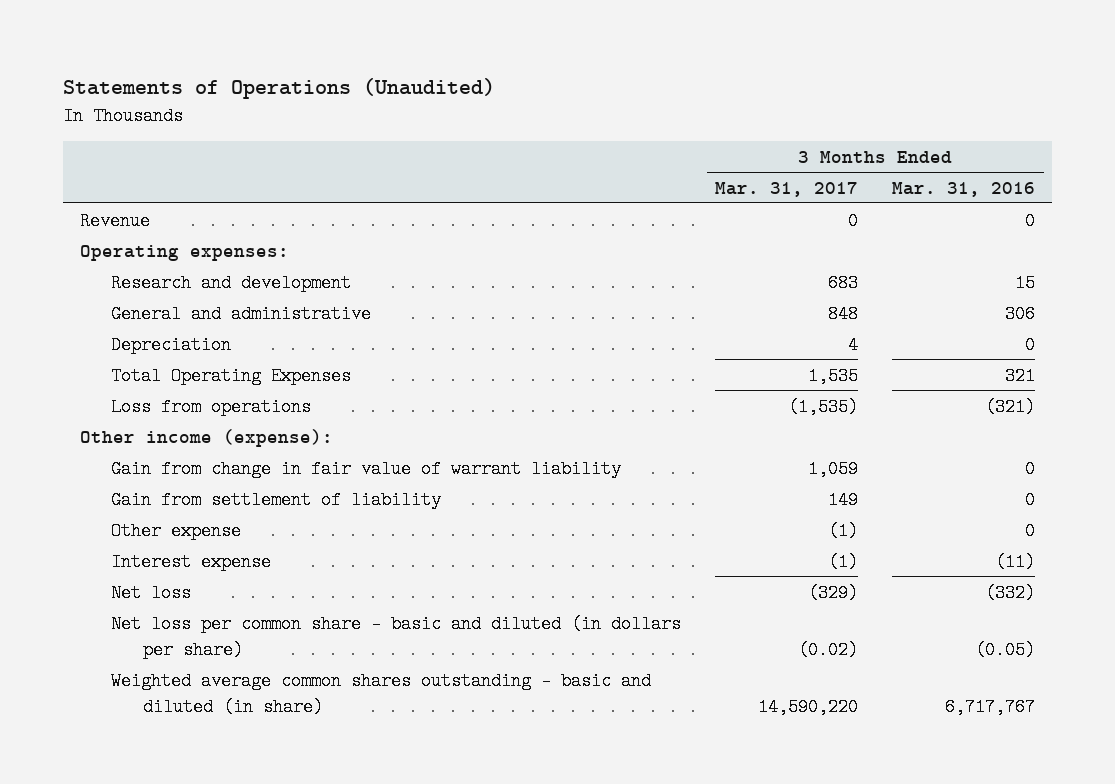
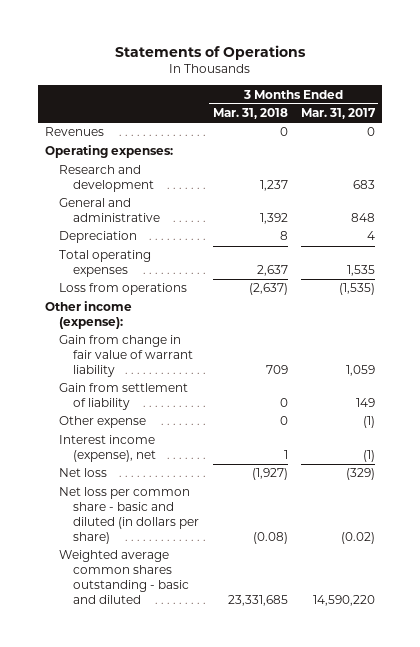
[63,78,496,100] Statements of Operations (Unaudited) -> [114,44,306,60] Statements of Operations
[892,181,1036,197] Mar. 31, 2016 -> none
none -> [212,108,288,120] Mar. 31, 2018
[79,211,150,230] Revenue -> [44,127,104,137] Revenues
[111,366,352,385] Total Operating Expenses -> [59,250,152,278] Total operating expenses
[111,552,272,571] Interest expense -> [59,435,157,463] Interest income (expense), net
[111,671,652,716] Weighted average common shares outstanding - basic and diluted (in share) -> [59,550,190,604] Weighted average common shares outstanding - basic and diluted

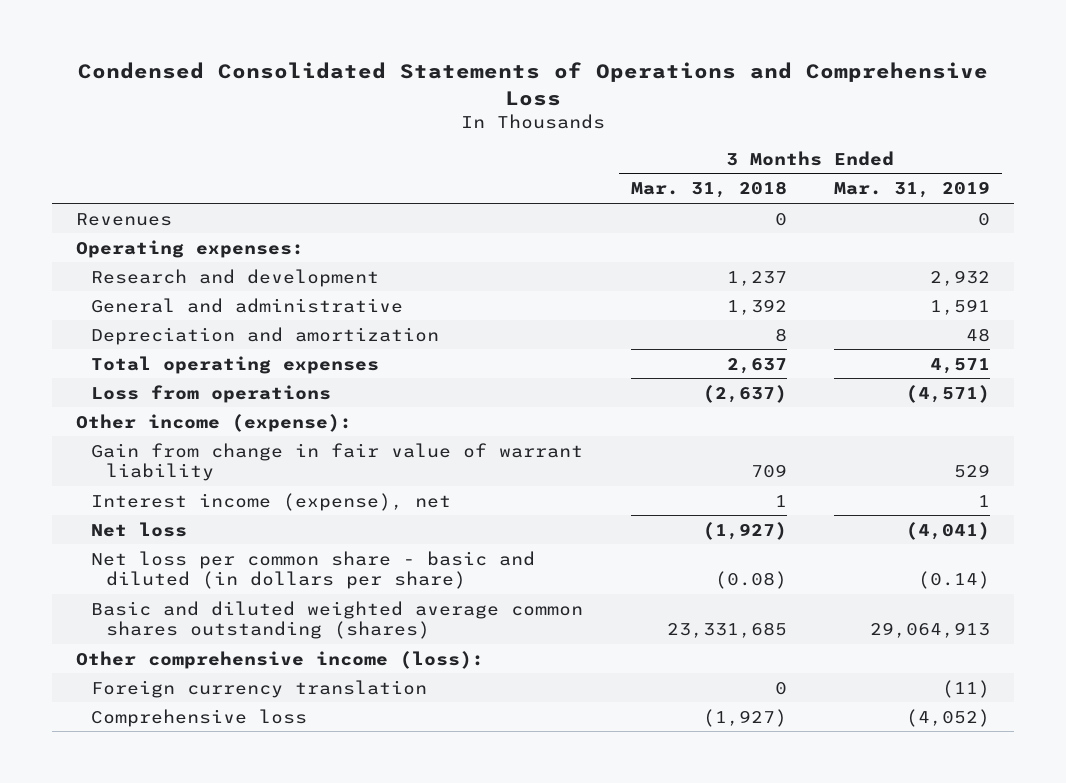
[114,44,306,60] Statements of Operations -> [78,62,989,106] Condensed Consolidated Statements of Operations and Comprehensive Loss
[300,108,376,120] Mar. 31, 2017 -> none
none -> [834,181,991,199] Mar. 31, 2019
[59,231,138,244] Depreciation -> [90,326,439,345] Depreciation and amortization
[59,383,189,411] Gain from settlement of liability -> none
[59,416,147,429] Other expense -> none
[59,550,190,604] Weighted average common shares outstanding - basic and diluted -> [90,600,583,639] Basic and diluted weighted average common shares outstanding (shares)
none -> [76,650,485,669] Other comprehensive income (loss):
none -> [90,679,427,698] Foreign currency translation
none -> [90,708,307,727] Comprehensive loss

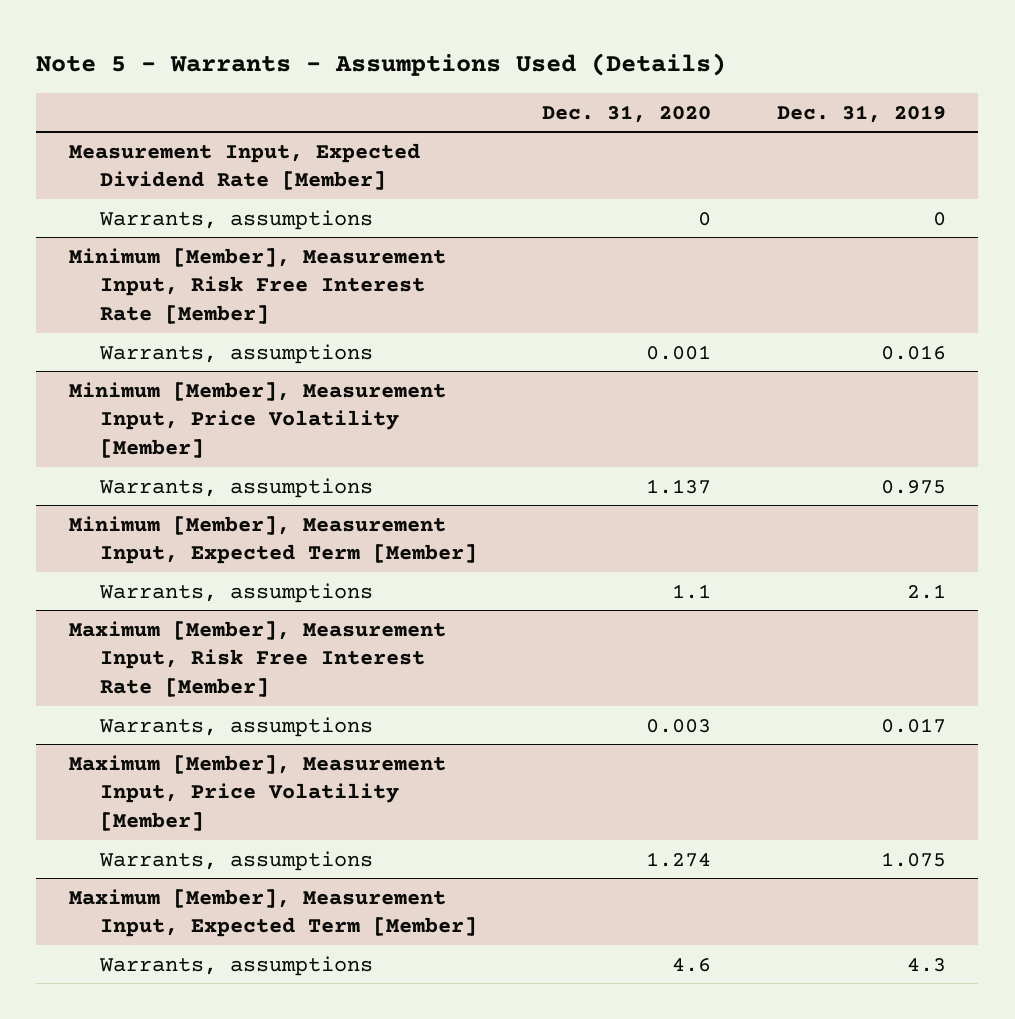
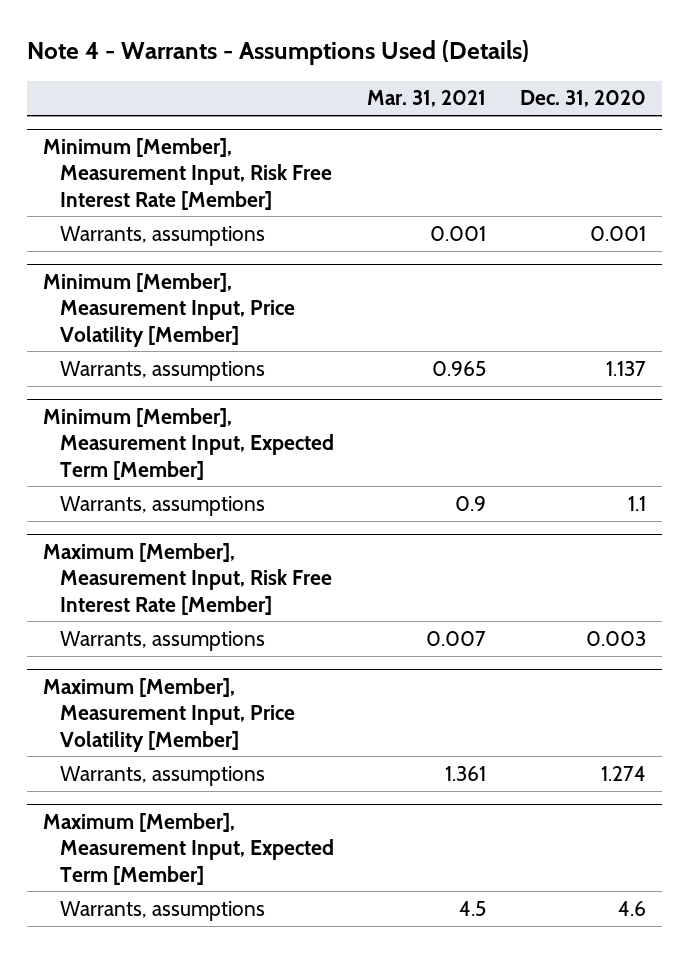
[36,52,727,76] Note 5 - Warrants - Assumptions Used (Details) -> [26,40,529,66] Note 4 - Warrants - Assumptions Used (Details)
[776,104,946,123] Dec. 31, 2019 -> none
none -> [367,90,487,108] Mar. 31, 2021
[69,142,421,191] Measurement Input, Expected Dividend Rate [Member] -> none
[99,209,374,230] Warrants, assumptions -> none

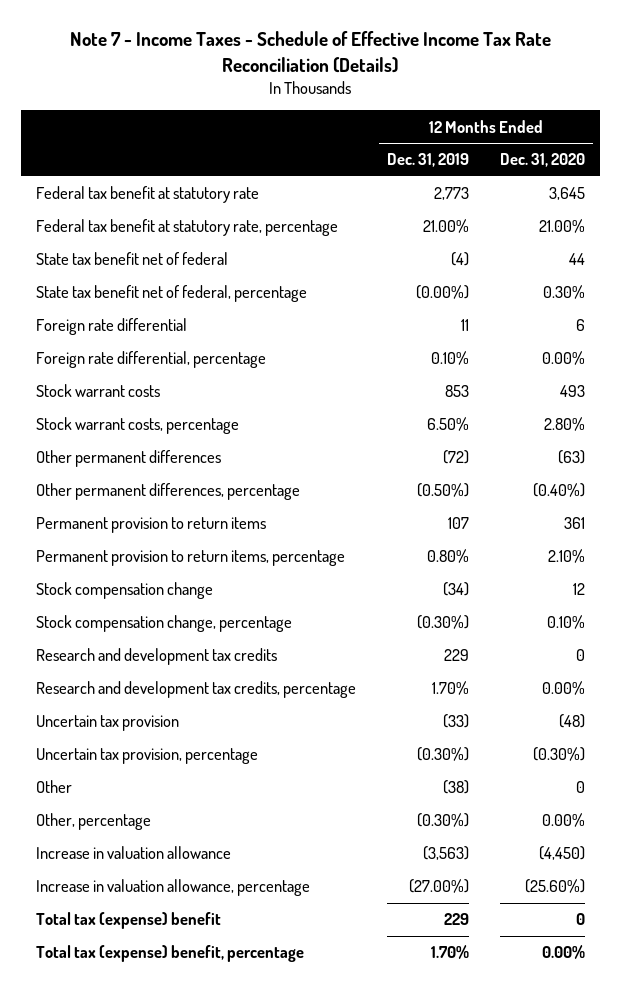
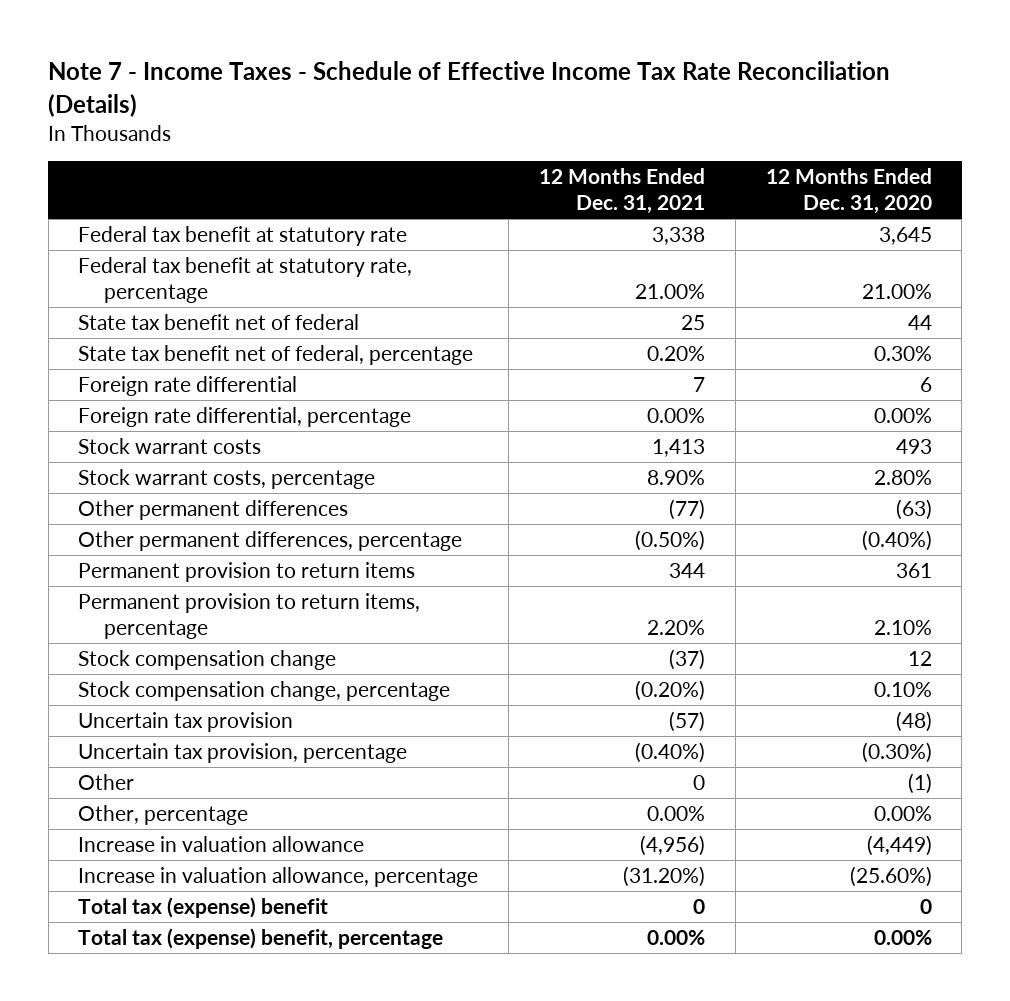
[386,153,469,168] Dec. 31, 2019 -> none
none -> [538,168,705,214] 12 Months Ended Dec. 31, 2021
[36,648,278,666] Research and development tax credits -> none
[36,681,357,699] Research and development tax credits, percentage -> none
[575,781,585,794] 0 -> [907,773,932,795] (1)
[538,846,585,861] (4,450) -> [866,835,932,857] (4,449)

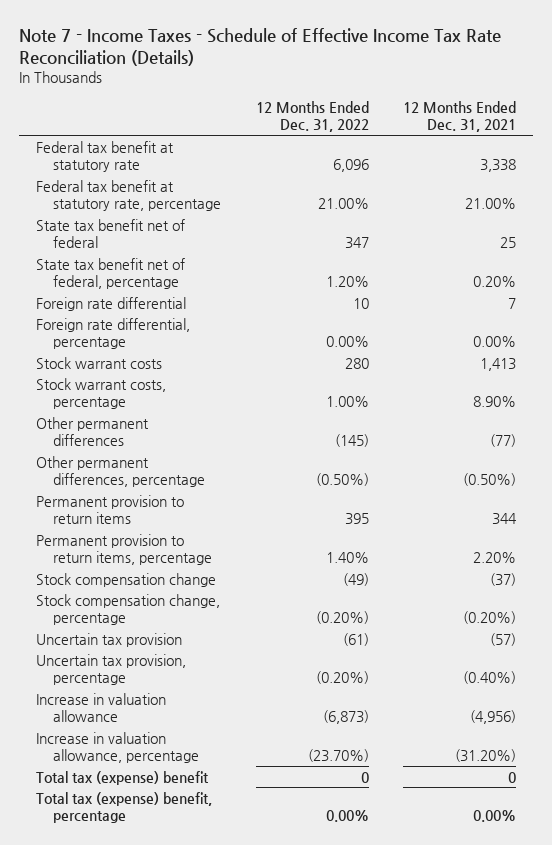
[765,168,932,214] 12 Months Ended Dec. 31, 2020 -> none
none -> [255,100,369,133] 12 Months Ended Dec. 31, 2022
[78,774,135,791] Other -> none
[78,805,249,826] Other, percentage -> none

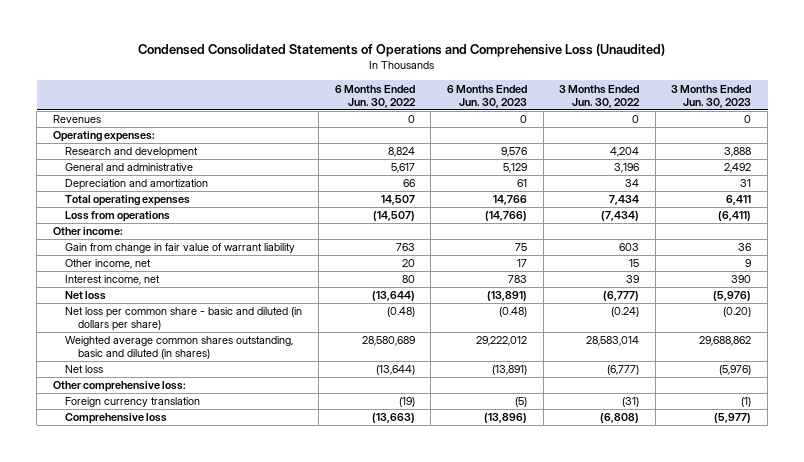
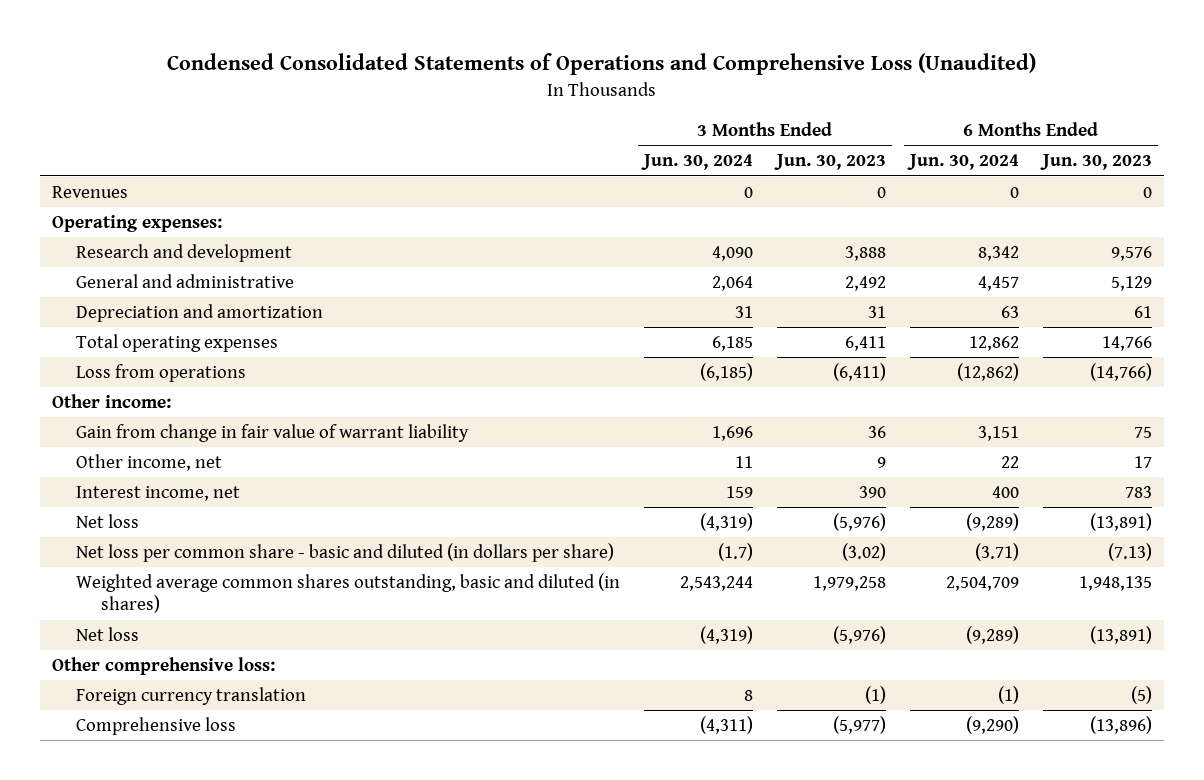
[334,84,416,108] 6 Months Ended Jun. 30, 2022 -> none
[559,84,641,108] 3 Months Ended Jun. 30, 2022 -> none
none -> [641,154,754,171] Jun. 30, 2024
none -> [907,154,1020,171] Jun. 30, 2024
[498,307,527,318] (0.48) -> [1108,543,1153,562] (7.13)
[723,307,752,318] (0.20) -> [842,543,887,562] (3.02)
[475,336,527,347] 29,222,012 -> [1079,576,1153,592] 1,948,135
[699,336,752,347] 29,688,862 -> [813,576,887,592] 1,979,258

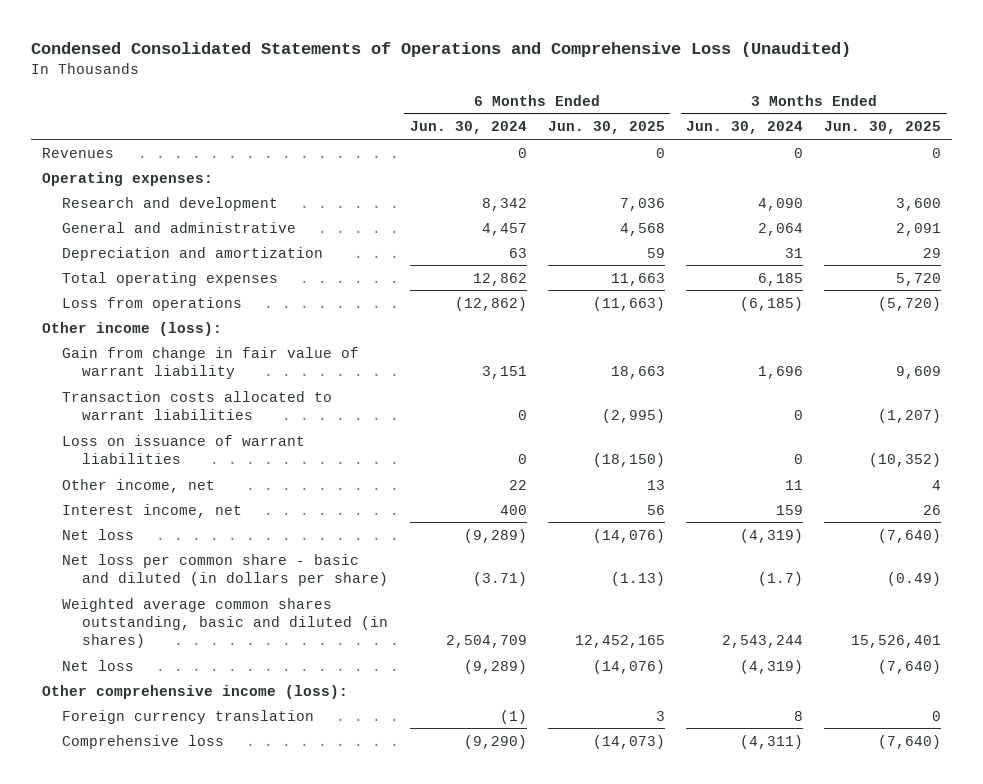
[774,154,887,171] Jun. 30, 2023 -> none
[1040,154,1153,171] Jun. 30, 2023 -> none
none -> [547,121,665,135] Jun. 30, 2025
none -> [824,121,942,135] Jun. 30, 2025
[51,394,171,409] Other income: -> [41,321,222,336] Other income (loss):
none -> [62,390,333,420] Transaction costs allocated to warrant liabilities
none -> [62,434,306,464] Loss on issuance of warrant liabilities
[51,657,275,676] Other comprehensive loss: -> [41,684,348,699] Other comprehensive income (loss):

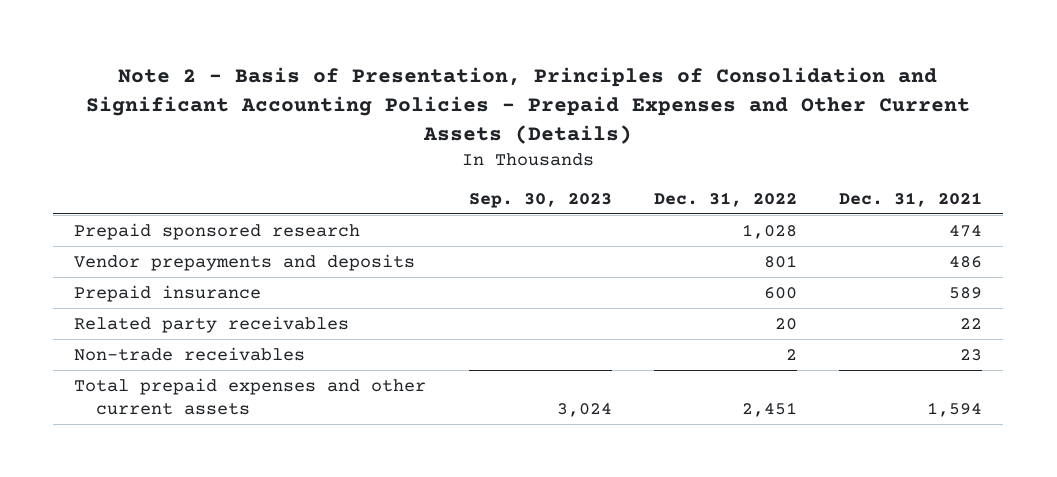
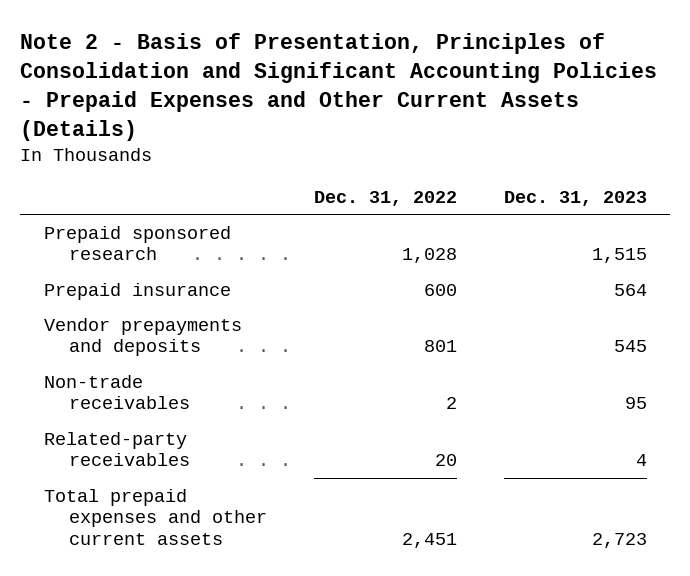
[468,192,612,208] Sep. 30, 2023 -> none
[839,191,983,207] Dec. 31, 2021 -> none
none -> [503,190,647,206] Dec. 31, 2023
[74,315,350,333] Related party receivables -> none
[74,253,416,271] Vendor prepayments and deposits -> [43,317,242,357] Vendor prepayments and deposits
none -> [43,431,191,467] Related-party receivables

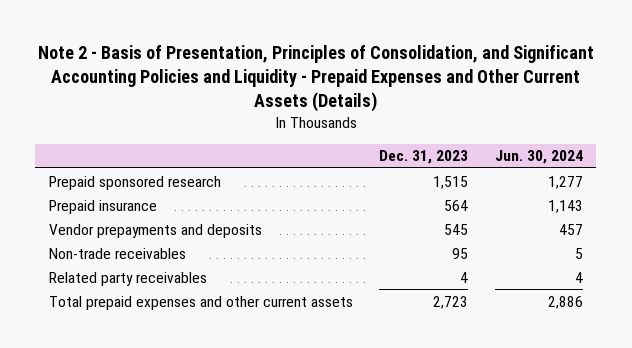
[20,33,658,141] Note 2 - Basis of Presentation, Principles of Consolidation and Significant Accounting Policies - Prepaid Expenses and Other Current Assets (Details) -> [37,45,594,113] Note 2 - Basis of Presentation, Principles of Consolidation, and Significant Accounting Policies and Liquidity - Prepaid Expenses and Other Current Assets (Details)
[314,190,458,206] Dec. 31, 2022 -> none
none -> [494,150,583,165] Jun. 30, 2024
[43,431,191,467] Related-party receivables -> [48,271,207,286] Related party receivables

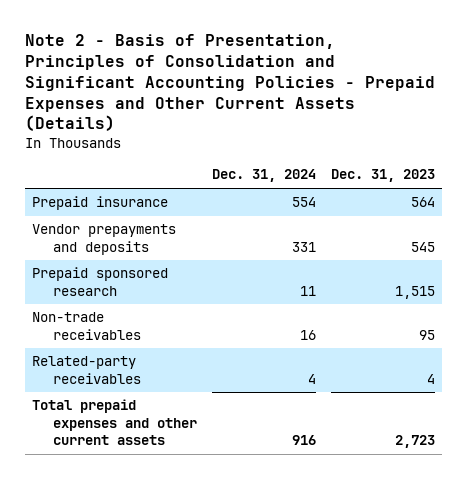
[37,45,594,113] Note 2 - Basis of Presentation, Principles of Consolidation, and Significant Accounting Policies and Liquidity - Prepaid Expenses and Other Current Assets (Details) -> [25,33,436,132] Note 2 - Basis of Presentation, Principles of Consolidation and Significant Accounting Policies - Prepaid Expenses and Other Current Assets (Details)
[494,150,583,165] Jun. 30, 2024 -> none
none -> [212,169,317,183] Dec. 31, 2024
[48,175,221,190] Prepaid sponsored research -> [32,267,169,296] Prepaid sponsored research
[48,271,207,286] Related party receivables -> [32,356,142,384] Related-party receivables

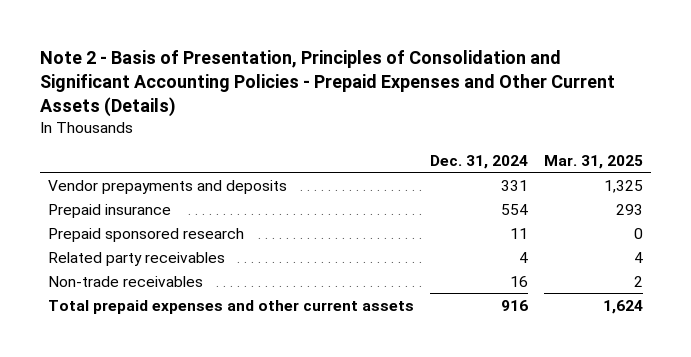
[330,169,435,183] Dec. 31, 2023 -> none
none -> [543,154,643,169] Mar. 31, 2025
[32,196,169,211] Prepaid insurance -> [47,203,171,218] Prepaid insurance
none -> [47,251,225,266] Related party receivables
[32,356,142,384] Related-party receivables -> none

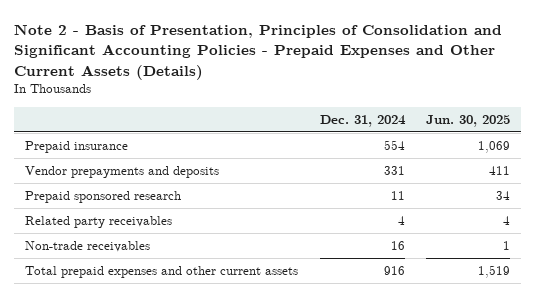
[543,154,643,169] Mar. 31, 2025 -> none
none -> [425,114,510,127] Jun. 30, 2025
[47,179,287,194] Vendor prepayments and deposits -> [25,166,220,179] Vendor prepayments and deposits

